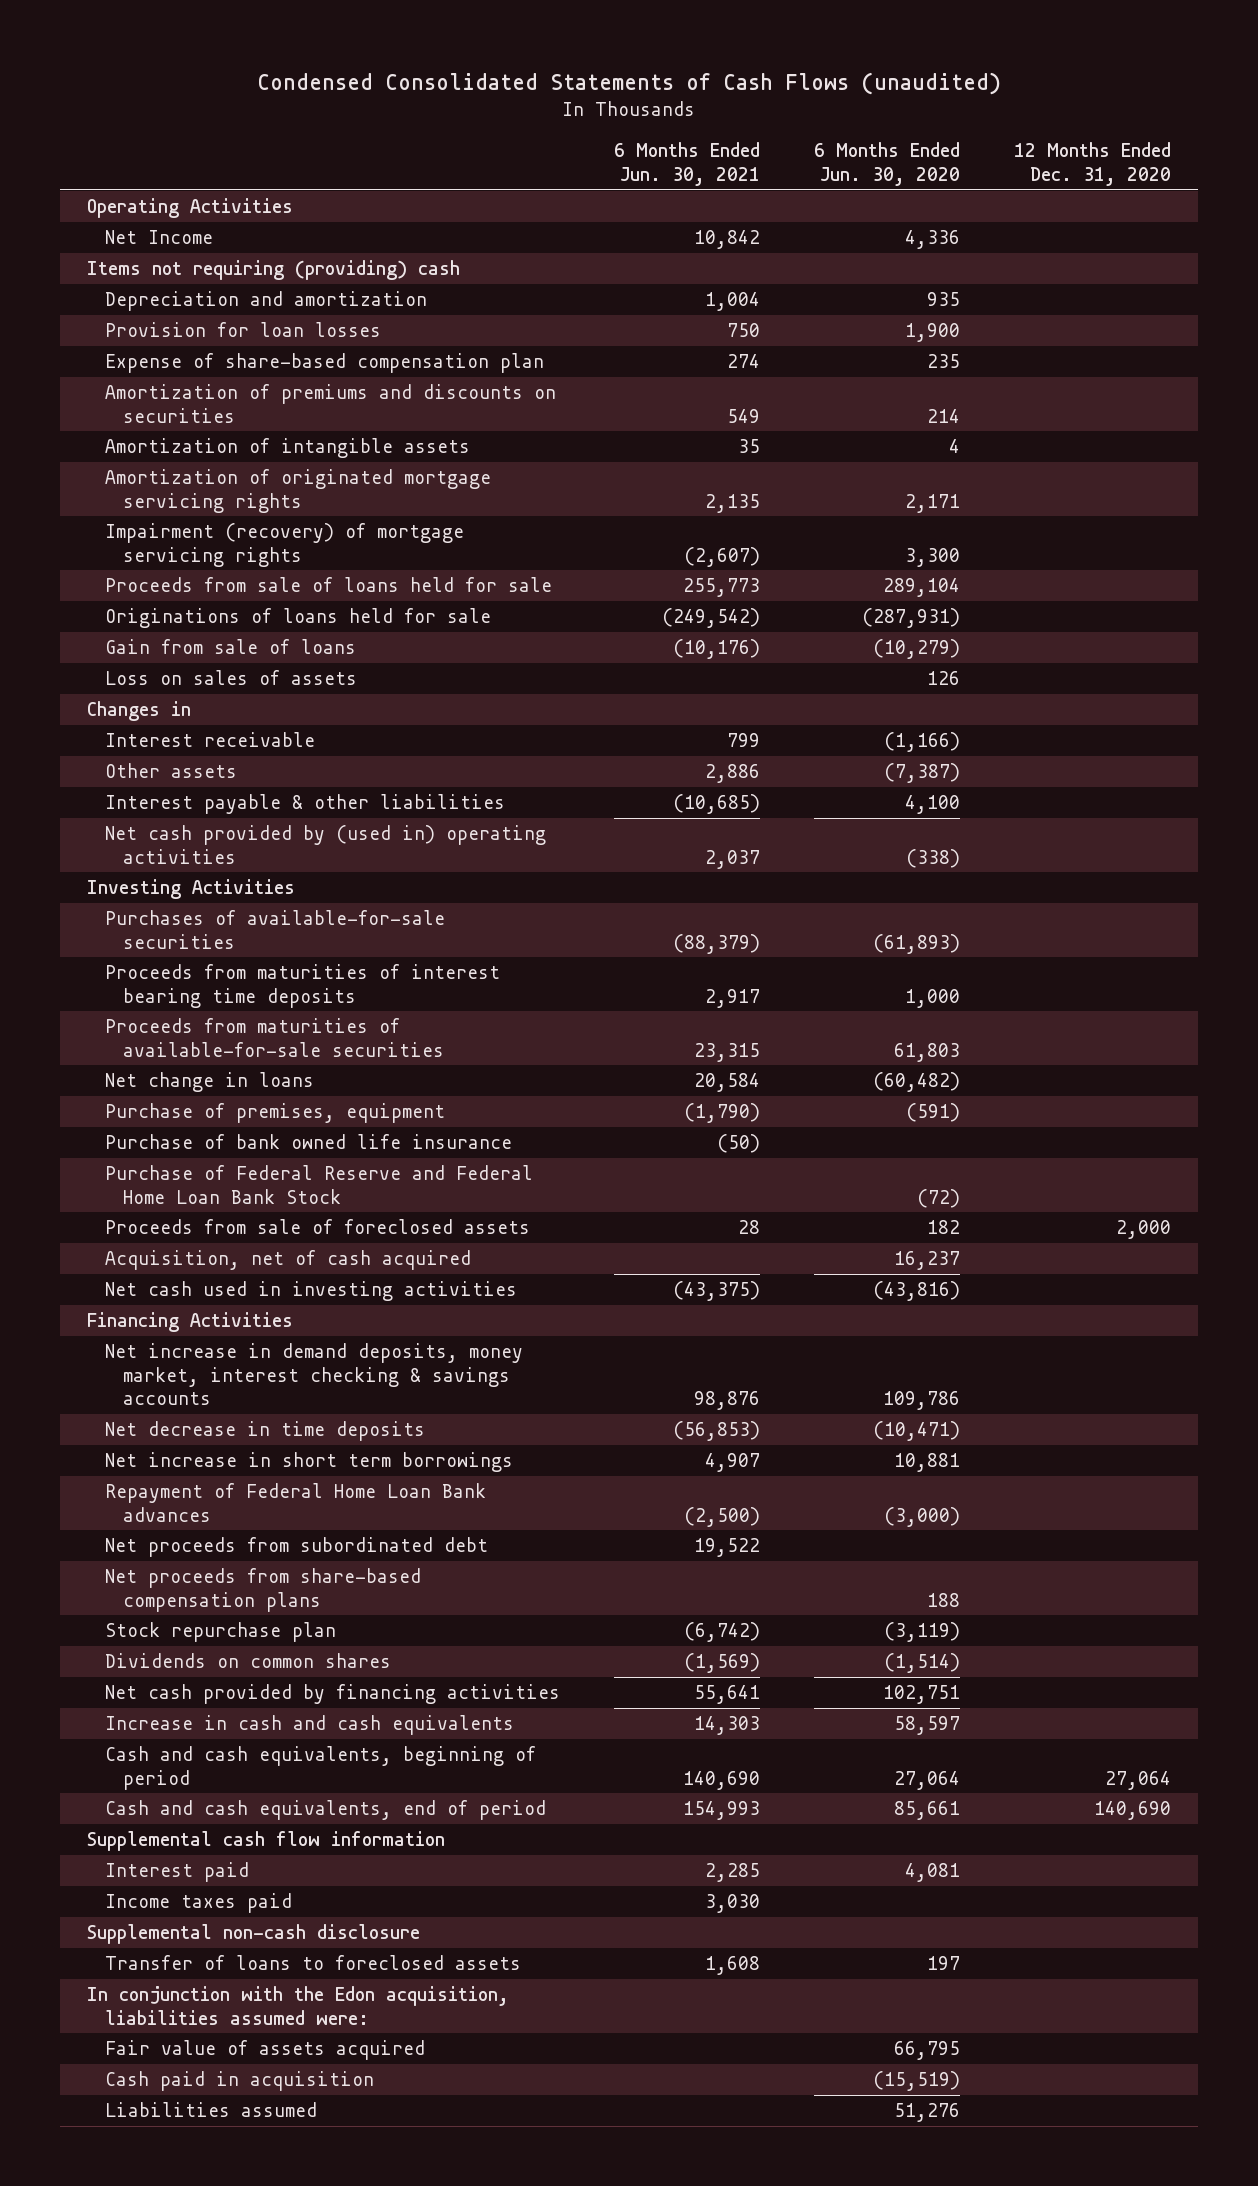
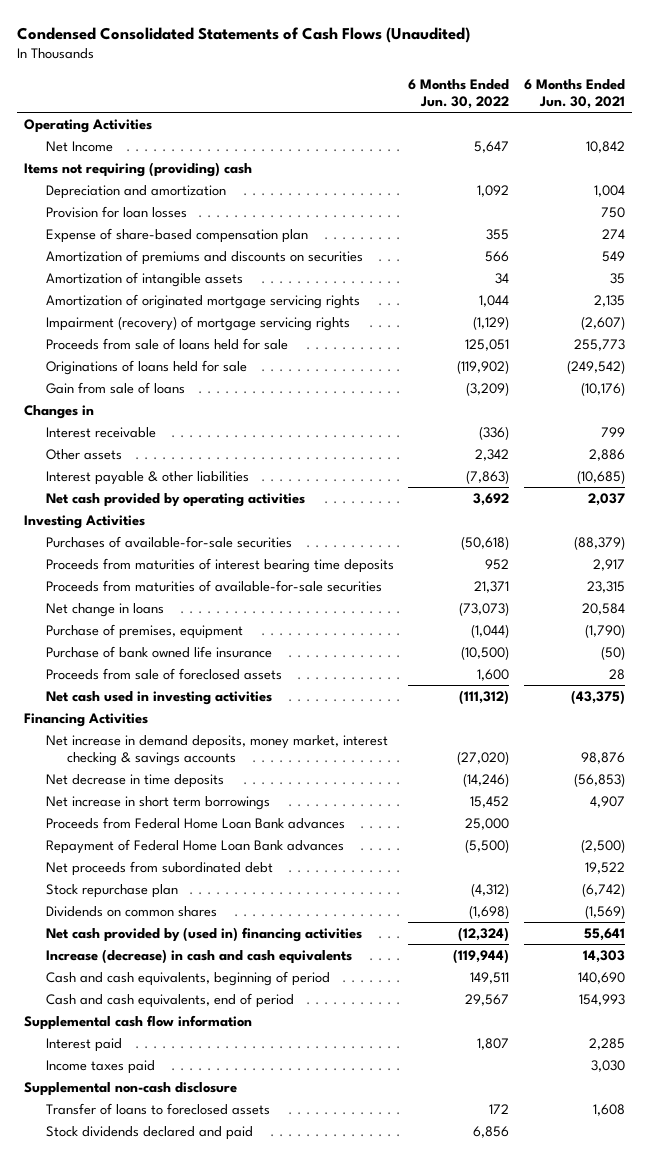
[257,72,1002,96] Condensed Consolidated Statements of Cash Flows (unaudited) -> [16,26,470,43] Condensed Consolidated Statements of Cash Flows (Unaudited)
[813,142,960,186] 6 Months Ended Jun. 30, 2020 -> none
[1013,142,1171,186] 12 Months Ended Dec. 31, 2020 -> none
none -> [408,78,510,109] 6 Months Ended Jun. 30, 2022
[104,670,357,686] Loss on sales of assets -> none
[104,825,546,864] Net cash provided by (used in) operating activities -> [45,492,305,507] Net cash provided by operating activities
[104,1165,533,1204] Purchase of Federal Reserve and Federal Home Loan Bank Stock -> none
[104,1250,471,1271] Acquisition, net of cash acquired -> none
none -> [45,816,345,829] Proceeds from Federal Home Loan Bank advances
[104,1568,421,1612] Net proceeds from share-based compensation plans -> none
[104,1684,560,1705] Net cash provided by financing activities -> [45,926,362,942] Net cash provided by (used in) financing activities
[104,1715,514,1736] Increase in cash and cash equivalents -> [45,948,352,964] Increase (decrease) in cash and cash equivalents
[87,1986,510,2025] In conjunction with the Edon acquisition, liabilities assumed were: -> none
[104,2040,425,2061] Fair value of assets acquired -> none
[104,2071,374,2092] Cash paid in acquisition -> none
[104,2102,317,2118] Liabilities assumed -> none
none -> [45,1125,253,1140] Stock dividends declared and paid

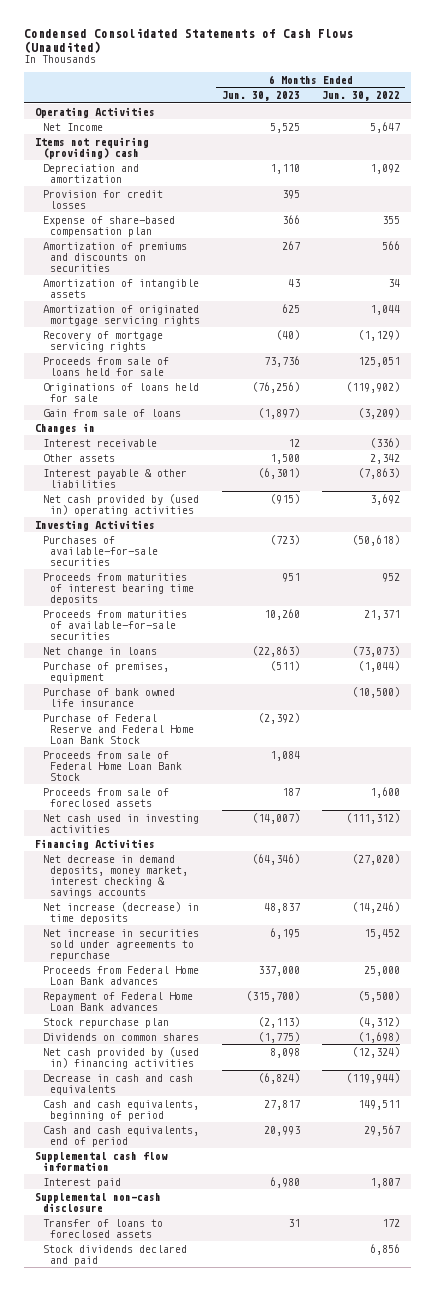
[523,78,625,109] 6 Months Ended Jun. 30, 2021 -> none
none -> [221,91,300,102] Jun. 30, 2023
[45,205,187,218] Provision for loan losses -> [42,189,163,209] Provision for credit losses
[45,315,350,331] Impairment (recovery) of mortgage servicing rights -> [42,330,163,352] Recovery of mortgage servicing rights
[45,492,305,507] Net cash provided by operating activities -> [42,493,199,516] Net cash provided by (used in) operating activities
none -> [42,713,194,744] Purchase of Federal Reserve and Federal Home Loan Bank Stock
none -> [42,750,182,781] Proceeds from sale of Federal Home Loan Bank Stock
[45,734,388,766] Net increase in demand deposits, money market, interest checking & savings accounts -> [42,854,188,898] Net decrease in demand deposits, money market, interest checking & savings accounts
[45,773,224,788] Net decrease in time deposits -> [42,901,199,924] Net increase (decrease) in time deposits
[45,795,270,810] Net increase in short term borrowings -> [42,928,199,961] Net increase in securities sold under agreements to repurchase
[45,860,273,876] Net proceeds from subordinated debt -> none
[45,948,352,964] Increase (decrease) in cash and cash equivalents -> [42,1073,193,1095] Decrease in cash and cash equivalents
[45,1059,155,1074] Income taxes paid -> none

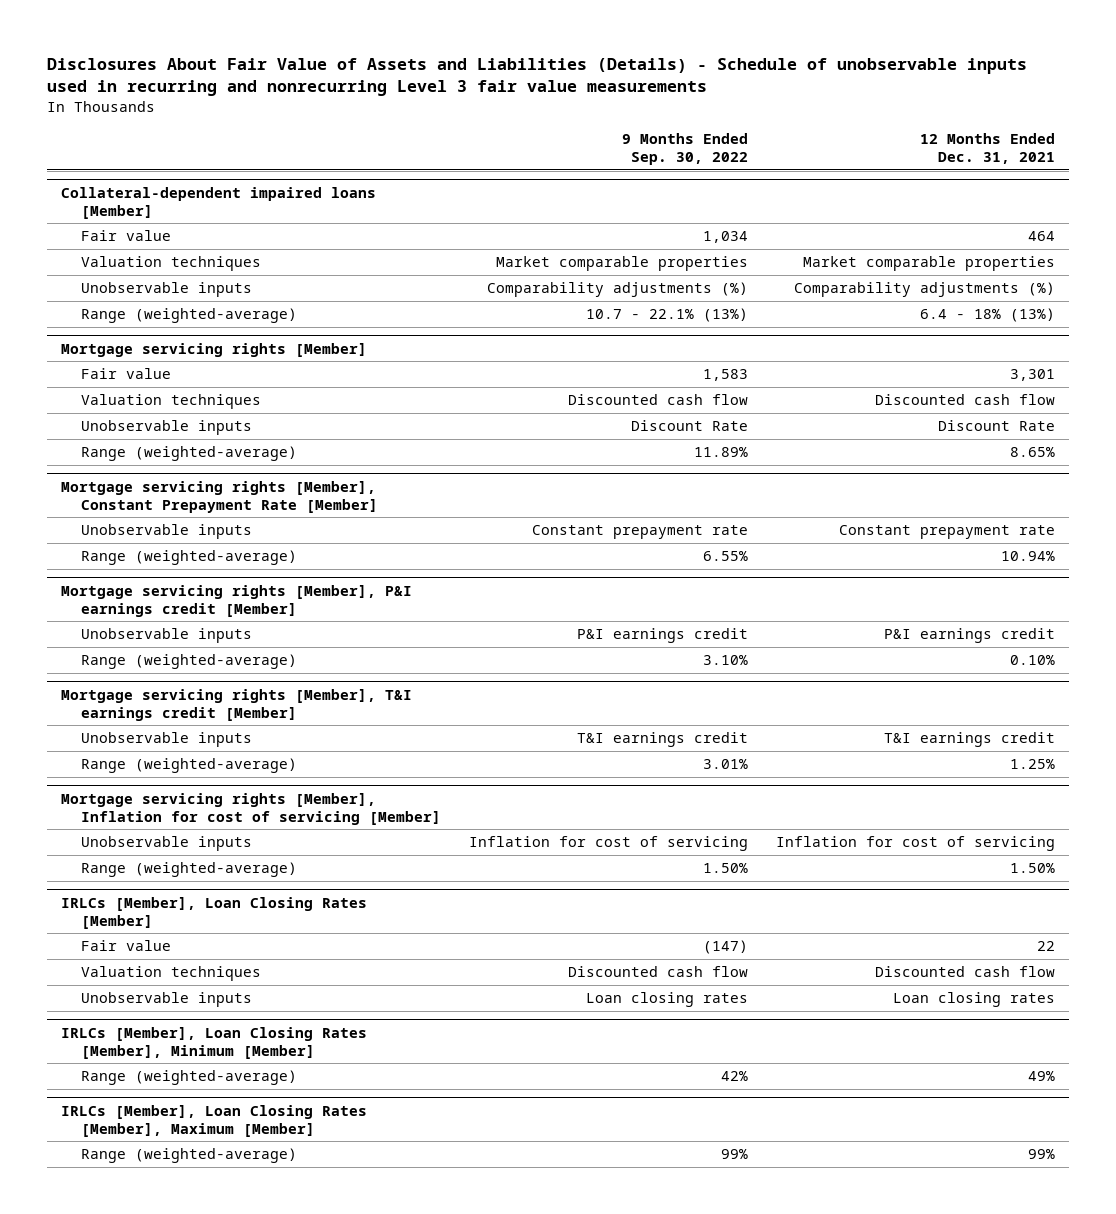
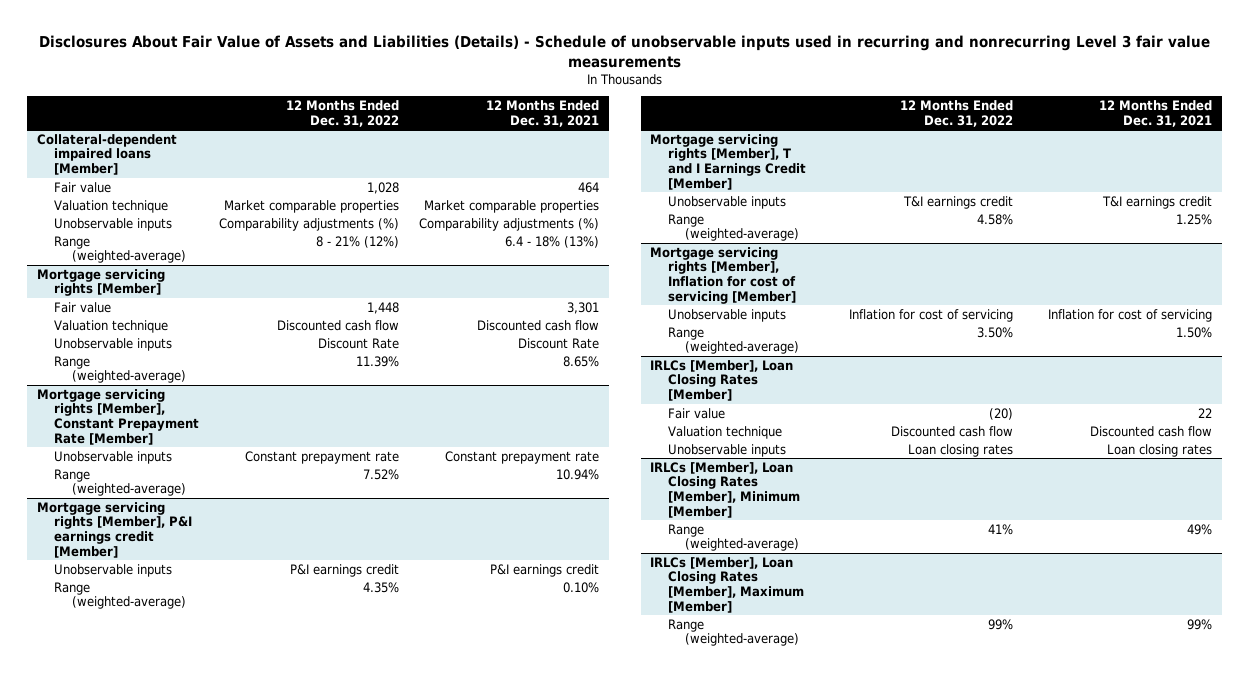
[621,133,748,166] 9 Months Ended Sep. 30, 2022 -> none
none -> [286,100,400,127] 12 Months Ended Dec. 31, 2022
[80,256,261,272] Valuation techniques -> [54,199,169,213] Valuation technique
[80,394,261,410] Valuation techniques -> [54,319,169,333] Valuation technique
[61,688,413,721] Mortgage servicing rights [Member], T&I earnings credit [Member] -> [650,133,806,190] Mortgage servicing rights [Member], T and I Earnings Credit [Member]
[80,966,261,982] Valuation techniques -> [667,425,782,439] Valuation technique

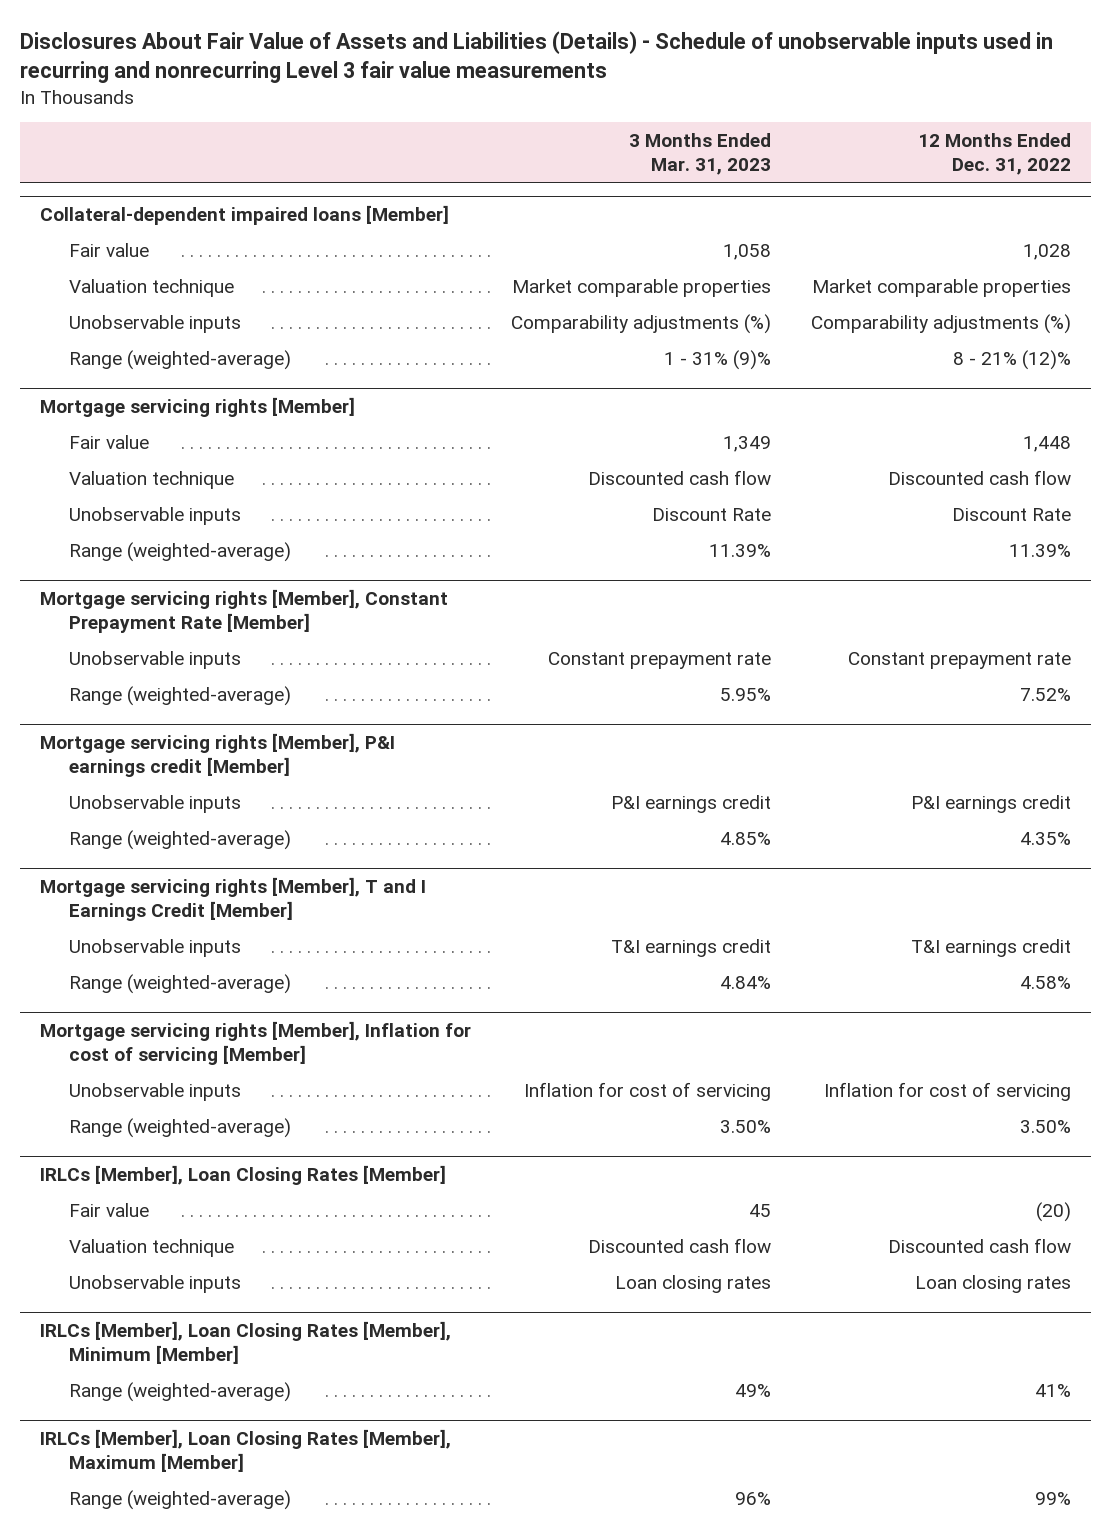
[485,100,599,127] 12 Months Ended Dec. 31, 2021 -> none
none -> [628,133,771,176] 3 Months Ended Mar. 31, 2023
[316,235,400,248] 8 - 21% (12%) -> [952,349,1071,370] 8 - 21% (12)%

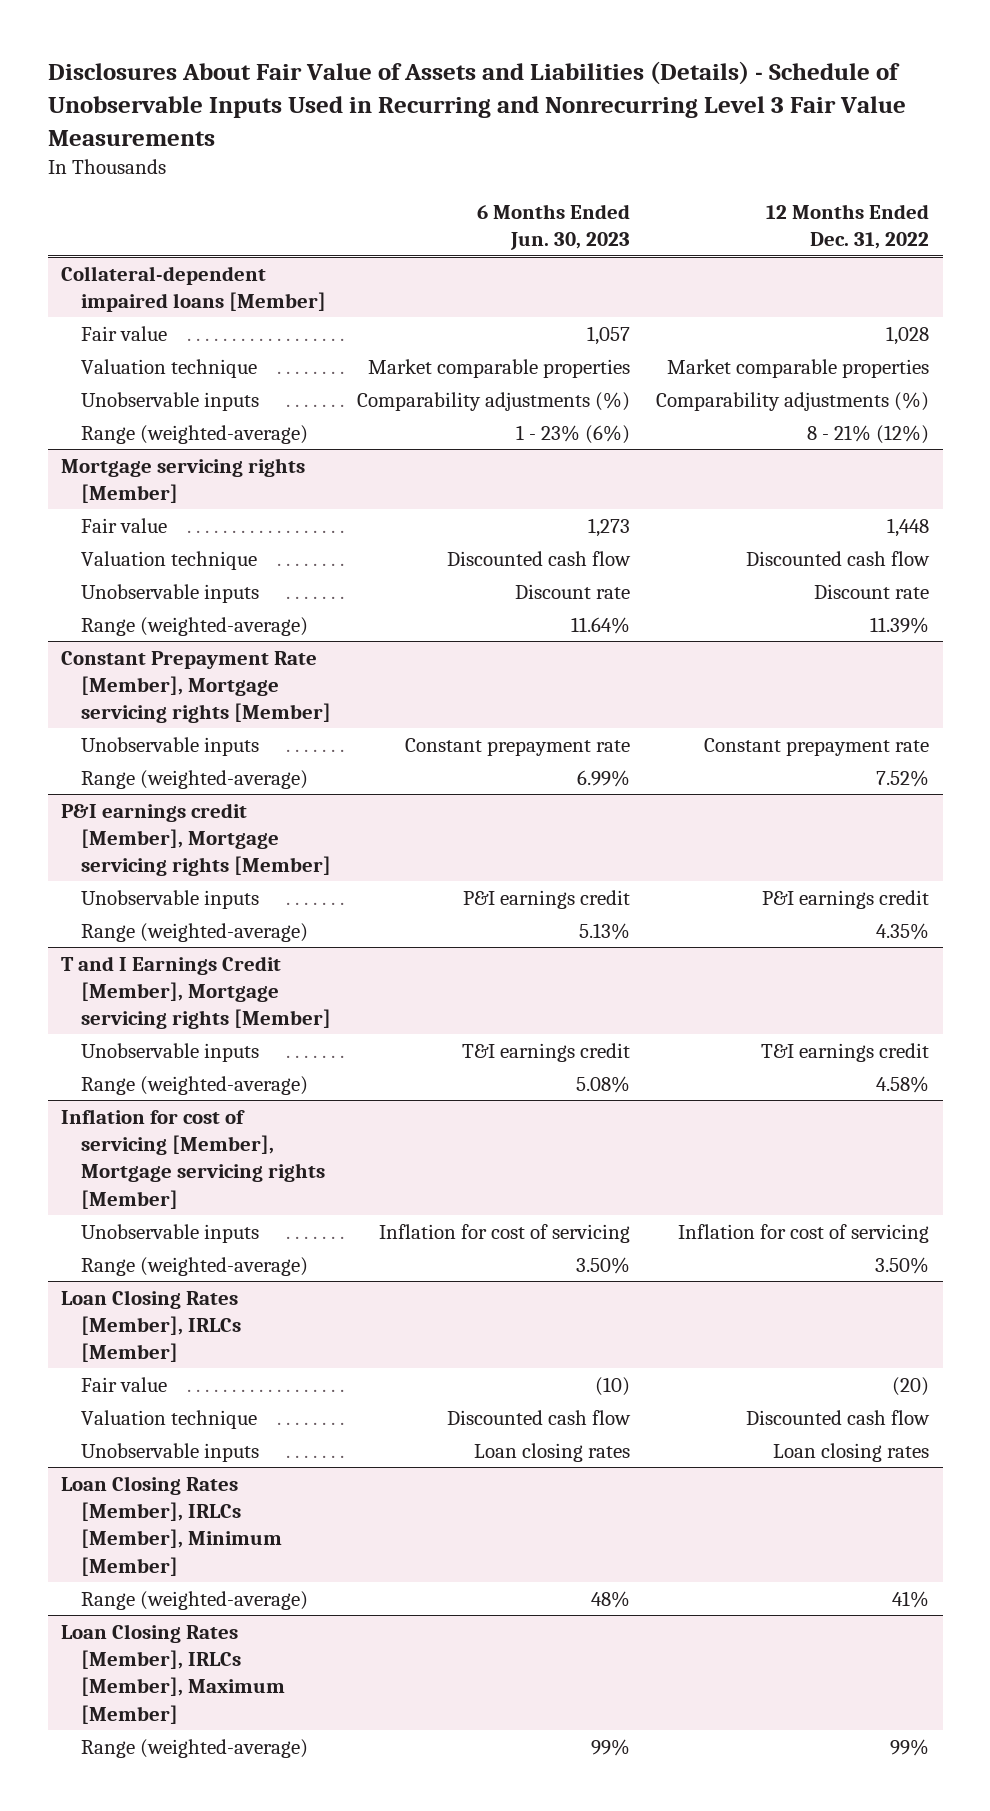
[19,31,1053,84] Disclosures About Fair Value of Assets and Liabilities (Details) - Schedule of unobservable inputs used in recurring and nonrecurring Level 3 fair value measurements -> [47,61,906,146] Disclosures About Fair Value of Assets and Liabilities (Details) - Schedule of Unobservable Inputs Used in Recurring and Nonrecurring Level 3 Fair Value Measurements
[628,133,771,176] 3 Months Ended Mar. 31, 2023 -> none
none -> [477,204,631,251] 6 Months Ended Jun. 30, 2023
[952,349,1071,370] 8 - 21% (12)% -> [807,424,930,444] 8 - 21% (12%)
[951,507,1071,521] Discount Rate -> [814,583,930,599] Discount rate
[39,588,448,633] Mortgage servicing rights [Member], Constant Prepayment Rate [Member] -> [60,650,331,724] Constant Prepayment Rate [Member], Mortgage servicing rights [Member]
[39,732,395,777] Mortgage servicing rights [Member], P&I earnings credit [Member] -> [60,802,331,877] P&I earnings credit [Member], Mortgage servicing rights [Member]
[39,876,426,921] Mortgage servicing rights [Member], T and I Earnings Credit [Member] -> [60,955,331,1030] T and I Earnings Credit [Member], Mortgage servicing rights [Member]
[39,1020,471,1065] Mortgage servicing rights [Member], Inflation for cost of servicing [Member] -> [60,1108,325,1209] Inflation for cost of servicing [Member], Mortgage servicing rights [Member]
[39,1164,446,1185] IRLCs [Member], Loan Closing Rates [Member] -> [60,1289,241,1363] Loan Closing Rates [Member], IRLCs [Member]
[39,1320,451,1364] IRLCs [Member], Loan Closing Rates [Member], Minimum [Member] -> [60,1475,282,1576] Loan Closing Rates [Member], IRLCs [Member], Minimum [Member]
[39,1428,451,1472] IRLCs [Member], Loan Closing Rates [Member], Maximum [Member] -> [60,1623,285,1724] Loan Closing Rates [Member], IRLCs [Member], Maximum [Member]

